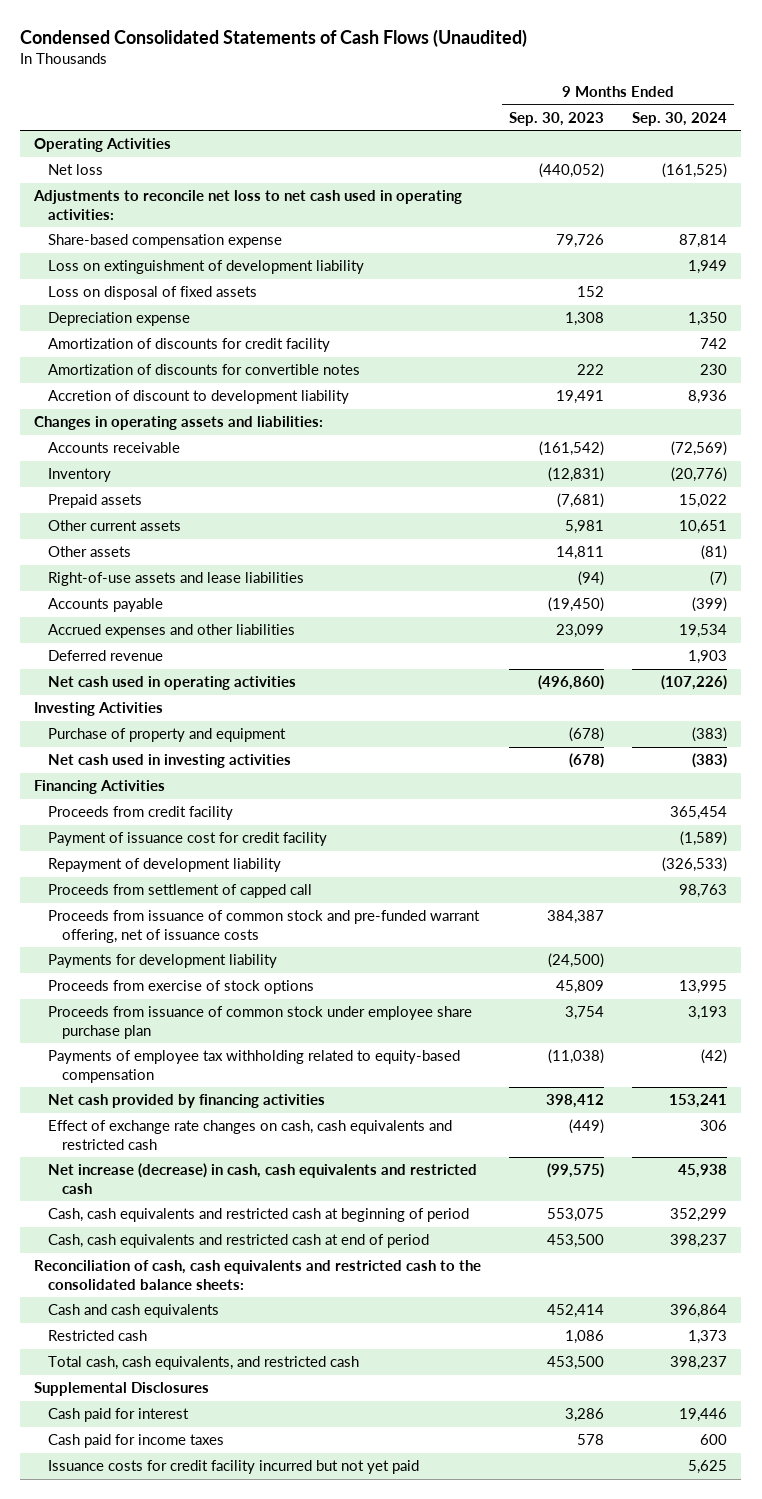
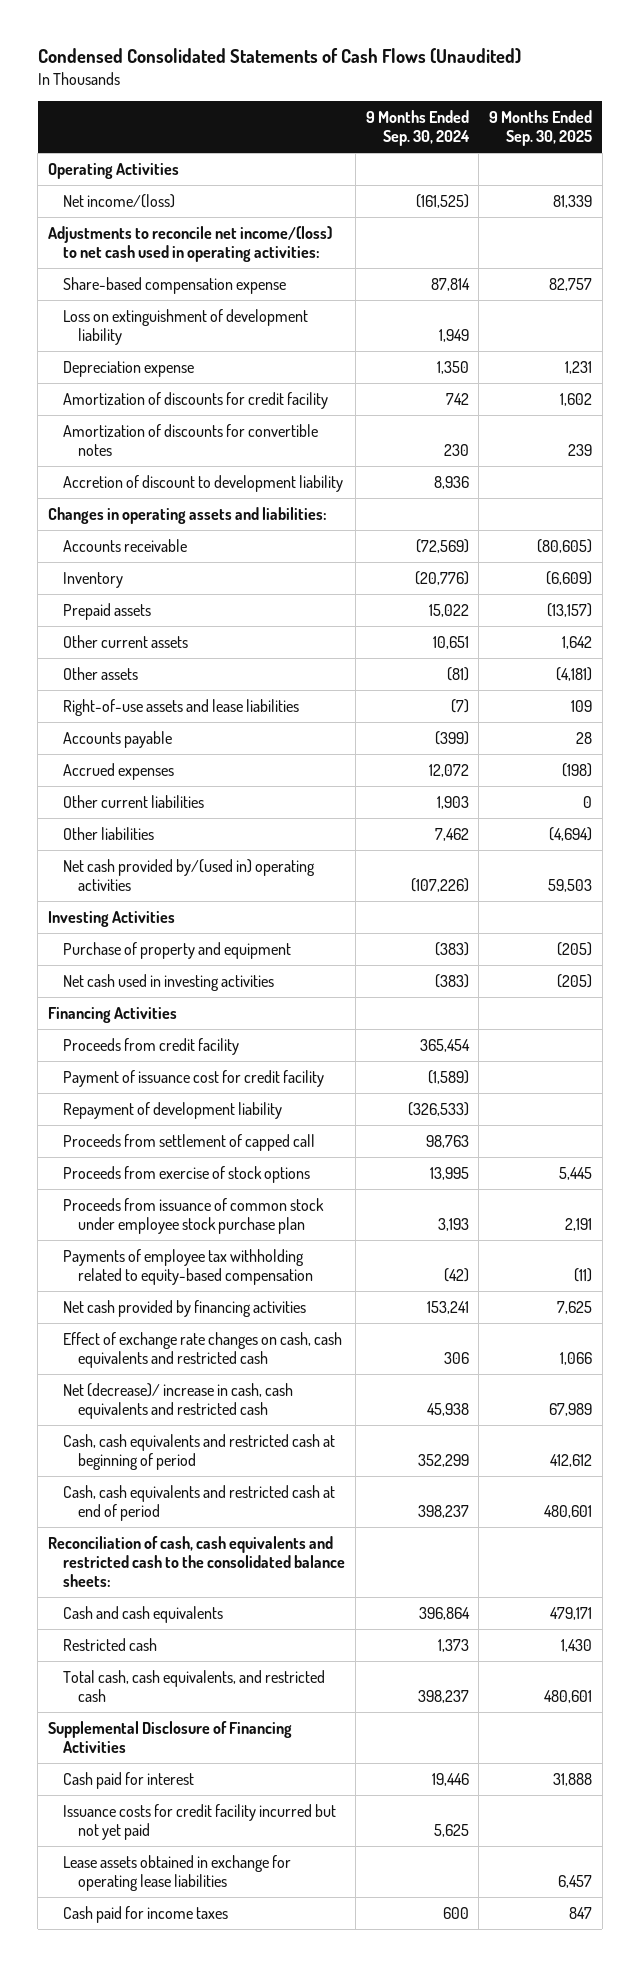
[509,111,605,126] Sep. 30, 2023 -> none
none -> [489,110,593,147] 9 Months Ended Sep. 30, 2025
[47,164,103,176] Net loss -> [63,193,176,208] Net income/(loss)
[33,190,463,221] Adjustments to reconcile net loss to net cash used in operating activities: -> [48,225,333,263] Adjustments to reconcile net income/(loss) to net cash used in operating activities:
[47,286,257,301] Loss on disposal of fixed assets -> none
[47,624,295,639] Accrued expenses and other liabilities -> [63,762,175,780] Accrued expenses
[679,624,728,639] 19,534 -> [428,763,469,777] 12,072
[47,650,163,662] Deferred revenue -> [63,794,205,808] Other current liabilities
none -> [63,826,155,840] Other liabilities
[47,676,296,691] Net cash used in operating activities -> [63,858,316,892] Net cash provided by/(used in) operating activities
[47,910,480,944] Proceeds from issuance of common stock and pre-funded warrant offering, net of issuance costs -> none
[47,954,277,969] Payments for development liability -> none
[47,1006,472,1040] Proceeds from issuance of common stock under employee share purchase plan -> [63,1197,325,1235] Proceeds from issuance of common stock under employee stock purchase plan
[47,1163,477,1195] Net increase (decrease) in cash, cash equivalents and restricted cash -> [63,1382,294,1420] Net (decrease)/ increase in cash, cash equivalents and restricted cash
[34,1382,210,1397] Supplemental Disclosures -> [48,1720,293,1754] Supplemental Disclosure of Financing Activities
none -> [63,1854,292,1892] Lease assets obtained in exchange for operating lease liabilities
[47,1434,224,1449] Cash paid for income taxes -> [63,1905,229,1923] Cash paid for income taxes

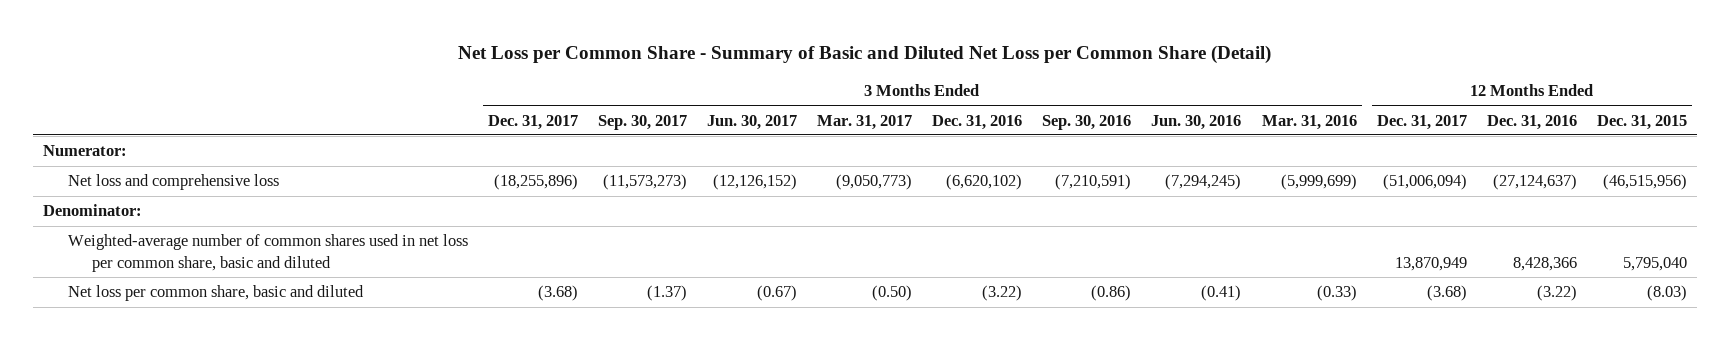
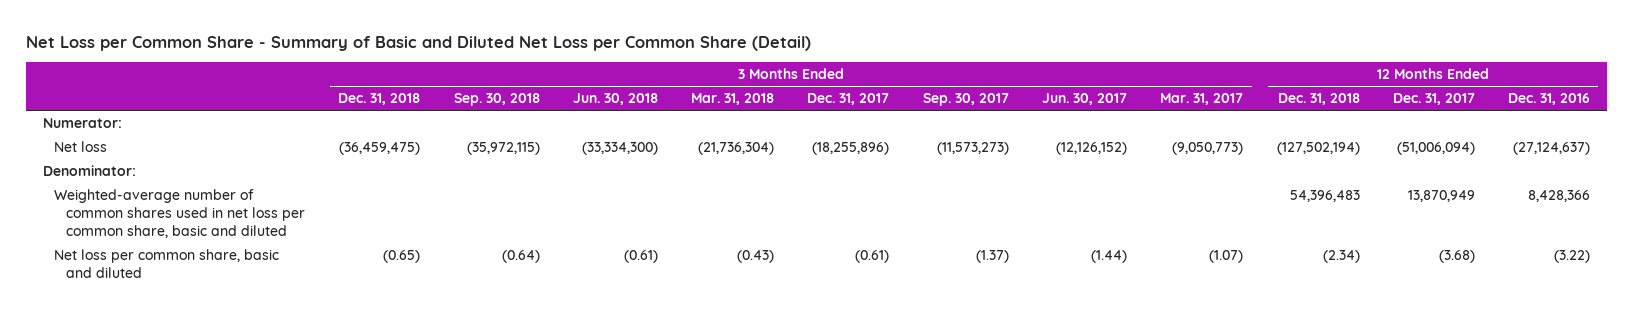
[932,114,1023,130] Dec. 31, 2016 -> none
[1042,114,1132,130] Sep. 30, 2016 -> none
[1151,114,1242,130] Jun. 30, 2016 -> none
[1261,114,1357,130] Mar. 31, 2016 -> none
[1597,114,1688,130] Dec. 31, 2015 -> none
none -> [338,93,421,106] Dec. 31, 2018
none -> [453,93,540,107] Sep. 30, 2018
none -> [572,93,658,106] Jun. 30, 2018
none -> [691,93,775,106] Mar. 31, 2018
none -> [1277,93,1360,106] Dec. 31, 2018
[67,174,279,191] Net loss and comprehensive loss -> [54,140,108,152] Net loss
[537,285,578,302] (3.68) -> [855,249,890,263] (0.61)
[756,285,797,302] (0.67) -> [1090,249,1127,263] (1.44)
[872,285,913,302] (0.50) -> [1209,249,1244,263] (1.07)

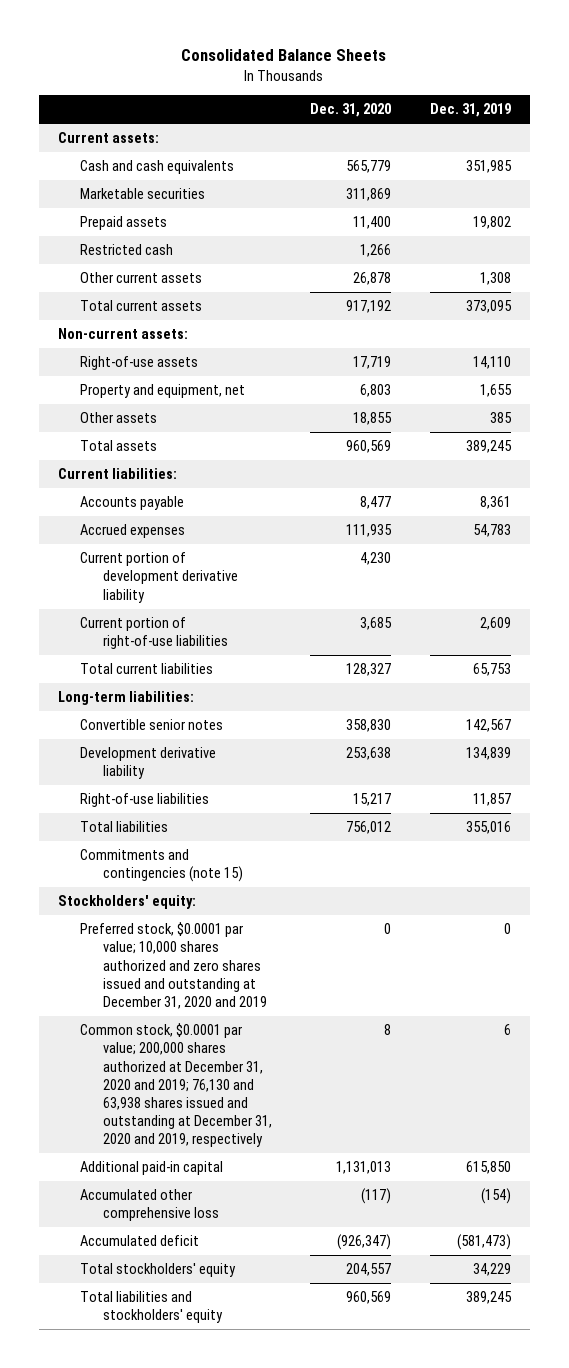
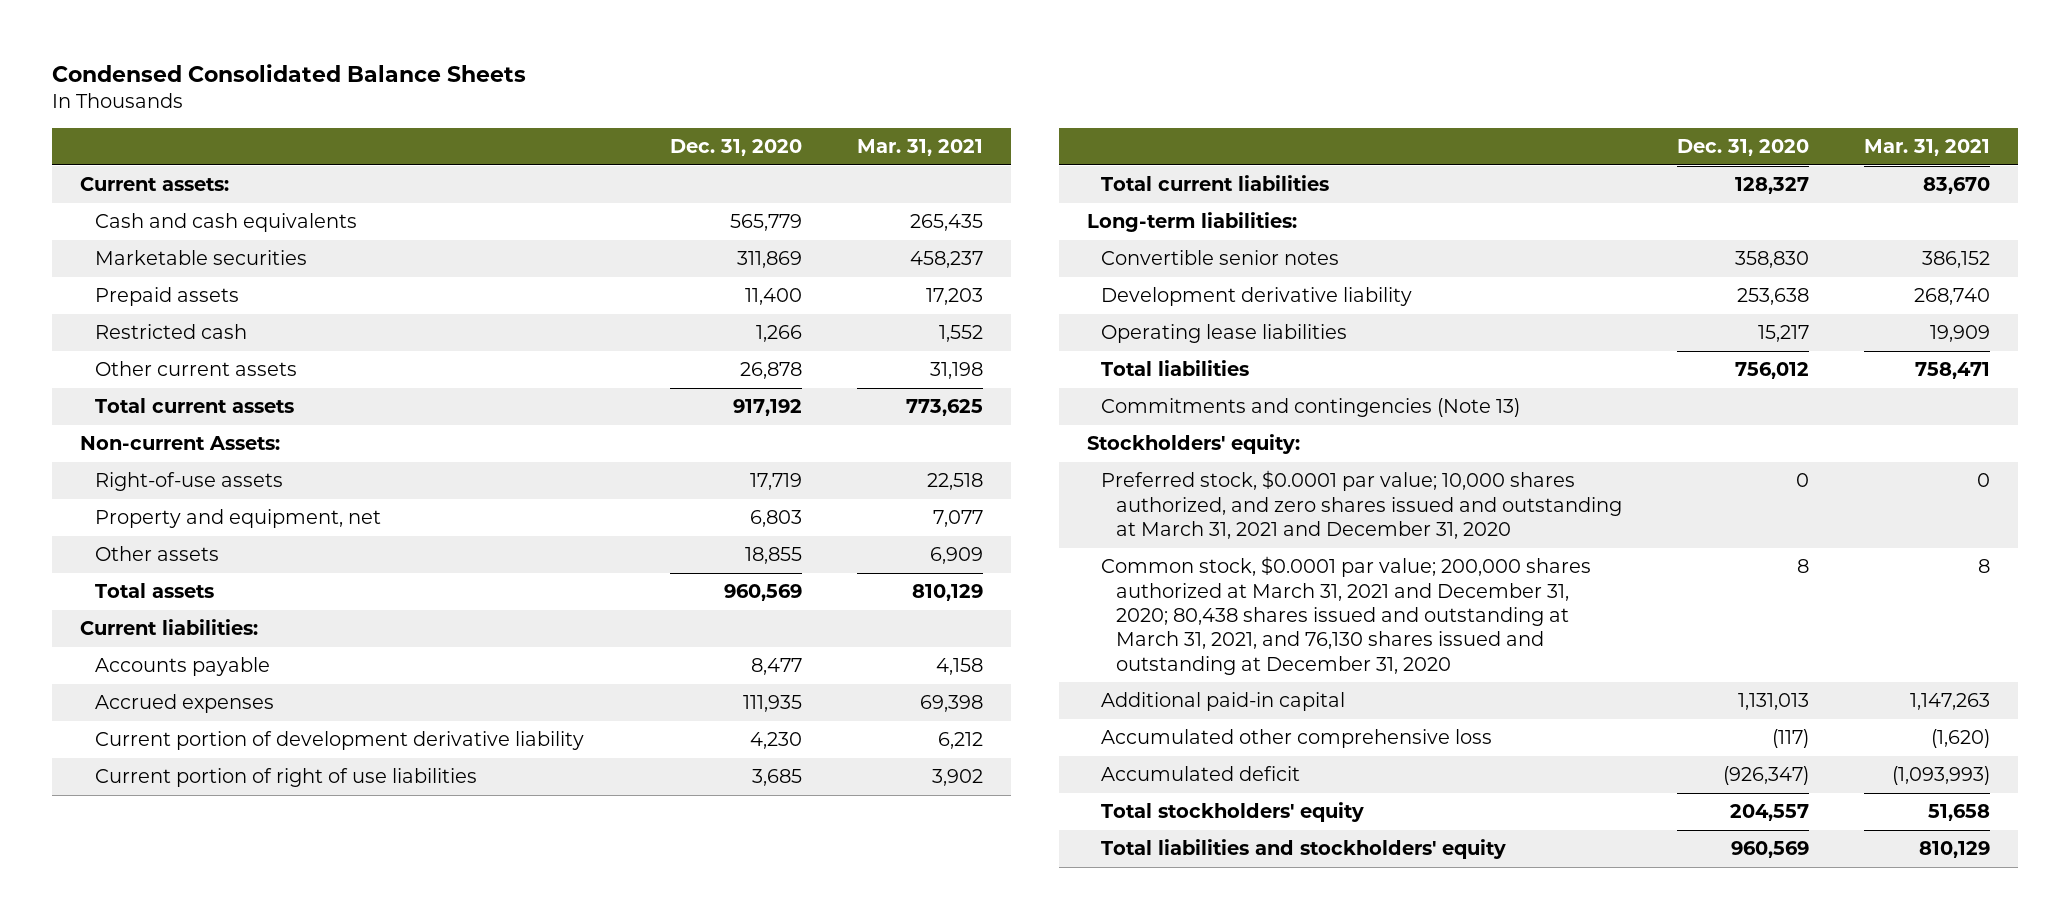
[181,49,387,62] Consolidated Balance Sheets -> [52,64,527,83] Condensed Consolidated Balance Sheets
[429,103,511,118] Dec. 31, 2019 -> none
none -> [857,138,984,156] Mar. 31, 2021
[58,328,189,340] Non-current assets: -> [79,436,280,451] Non-current Assets:
[80,617,228,650] Current portion of right-of-use liabilities -> [94,768,477,788] Current portion of right of use liabilities
[80,793,210,808] Right-of-use liabilities -> [1101,324,1348,344] Operating lease liabilities
[80,849,243,883] Commitments and contingencies (note 15) -> [1101,398,1521,418] Commitments and contingencies (Note 13)
[80,922,267,1009] Preferred stock, $0.0001 par value; 10,000 shares authorized and zero shares issued and outstanding at December 31, 2020 and 2019 -> [1101,470,1623,540] Preferred stock, $0.0001 par value; 10,000 shares authorized, and zero shares issued and outstanding at March 31, 2021 and December 31, 2020
[80,1023,272,1148] Common stock, $0.0001 par value; 200,000 shares authorized at December 31, 2020 and 2019; 76,130 and 63,938 shares issued and outstanding at December 31, 2020 and 2019, respectively -> [1101,556,1592,675] Common stock, $0.0001 par value; 200,000 shares authorized at March 31, 2021 and December 31, 2020; 80,438 shares issued and outstanding at March 31, 2021, and 76,130 shares issued and outstanding at December 31, 2020

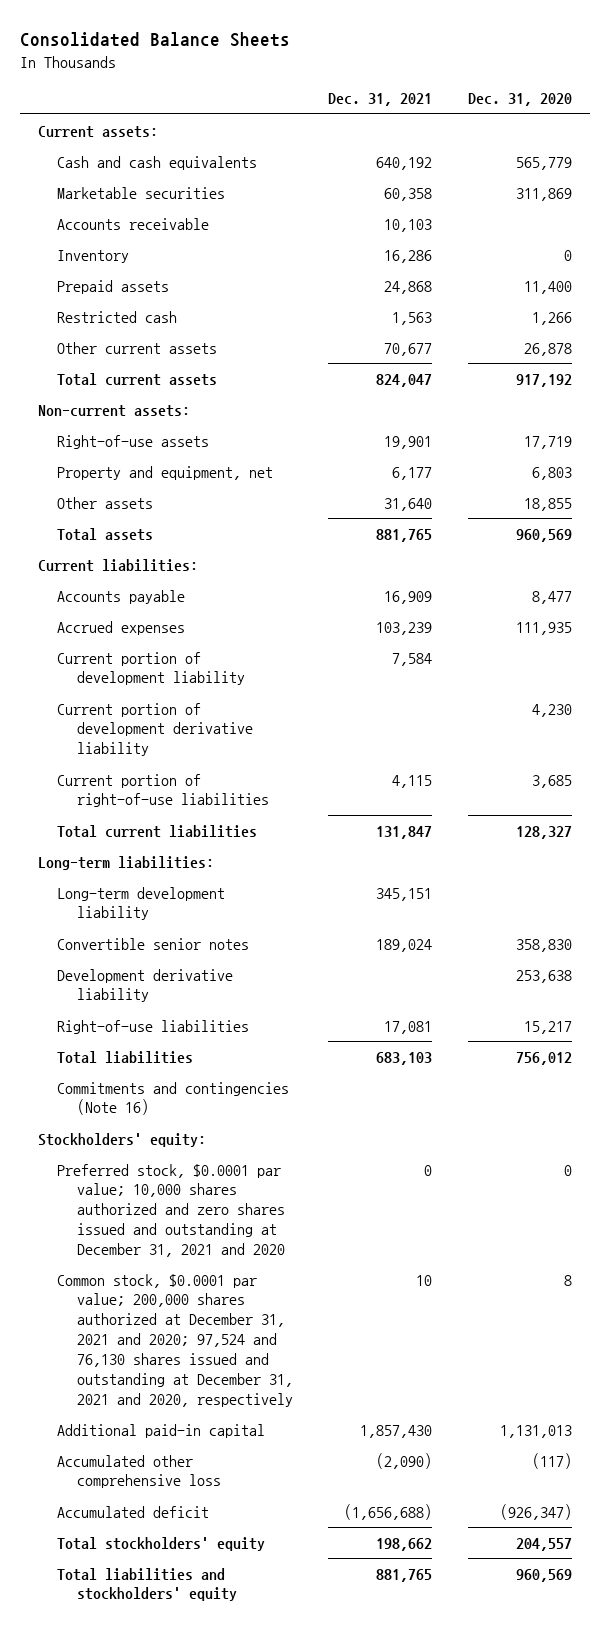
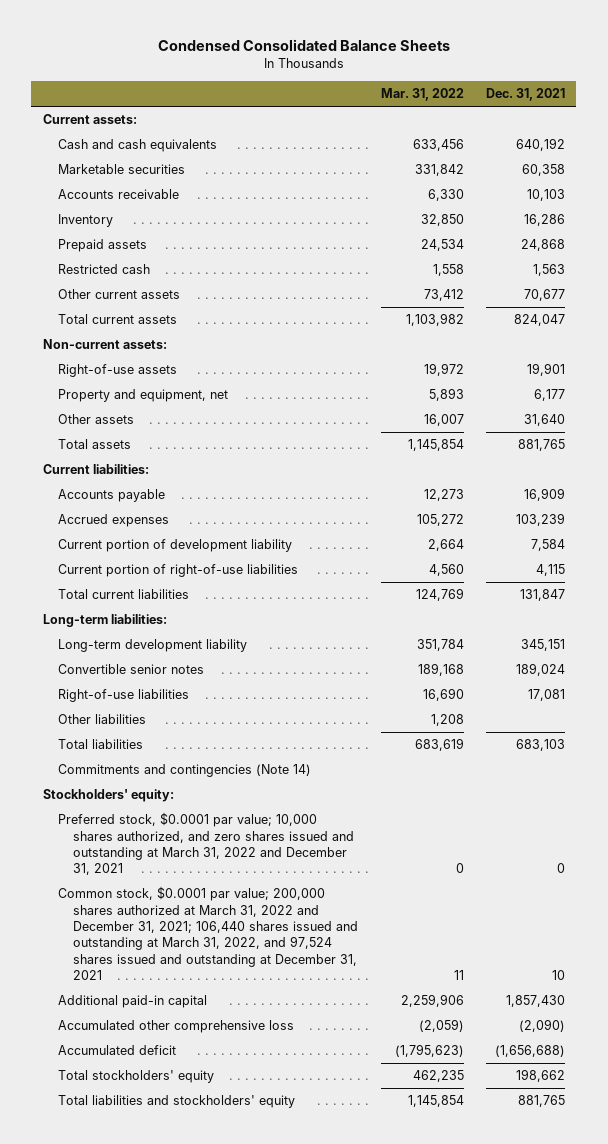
[20,32,291,48] Consolidated Balance Sheets -> [157,38,450,51] Condensed Consolidated Balance Sheets
[468,93,573,107] Dec. 31, 2020 -> none
none -> [380,88,464,102] Mar. 31, 2022
[57,702,253,757] Current portion of development derivative liability -> none
[57,968,234,1003] Development derivative liability -> none
none -> [57,714,146,725] Other liabilities
[57,1081,290,1116] Commitments and contingencies (Note 16) -> [57,764,311,778] Commitments and contingencies (Note 14)
[57,1163,285,1257] Preferred stock, $0.0001 par value; 10,000 shares authorized and zero shares issued and outstanding at December 31, 2021 and 2020 -> [57,812,355,876] Preferred stock, $0.0001 par value; 10,000 shares authorized, and zero shares issued and outstanding at March 31, 2022 and December 31, 2021
[57,1273,293,1407] Common stock, $0.0001 par value; 200,000 shares authorized at December 31, 2021 and 2020; 97,524 and 76,130 shares issued and outstanding at December 31, 2021 and 2020, respectively -> [57,886,359,981] Common stock, $0.0001 par value; 200,000 shares authorized at March 31, 2022 and December 31, 2021; 106,440 shares issued and outstanding at March 31, 2022, and 97,524 shares issued and outstanding at December 31, 2021

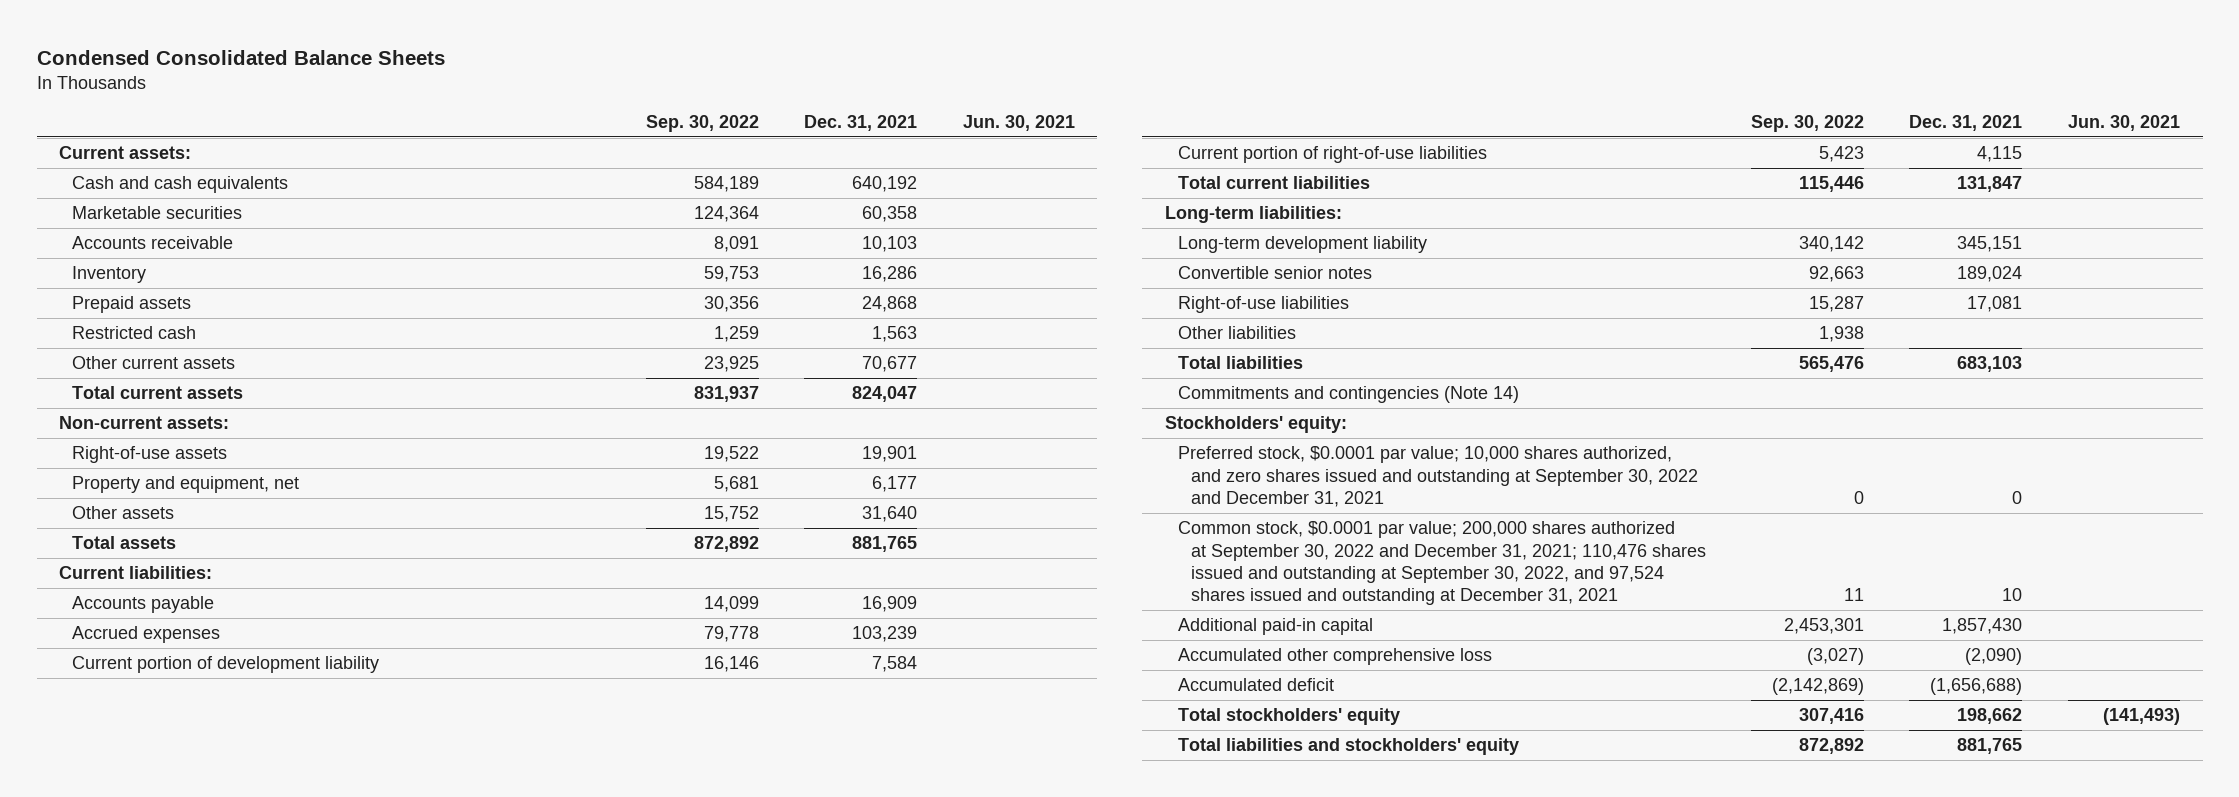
[380,88,464,102] Mar. 31, 2022 -> none
none -> [645,114,759,132] Sep. 30, 2022
none -> [962,114,1075,131] Jun. 30, 2021
[57,812,355,876] Preferred stock, $0.0001 par value; 10,000 shares authorized, and zero shares issued and outstanding at March 31, 2022 and December 31, 2021 -> [1177,446,1698,507] Preferred stock, $0.0001 par value; 10,000 shares authorized, and zero shares issued and outstanding at September 30, 2022 and December 31, 2021
[57,886,359,981] Common stock, $0.0001 par value; 200,000 shares authorized at March 31, 2022 and December 31, 2021; 106,440 shares issued and outstanding at March 31, 2022, and 97,524 shares issued and outstanding at December 31, 2021 -> [1177,521,1706,606] Common stock, $0.0001 par value; 200,000 shares authorized at September 30, 2022 and December 31, 2021; 110,476 shares issued and outstanding at September 30, 2022, and 97,524 shares issued and outstanding at December 31, 2021

